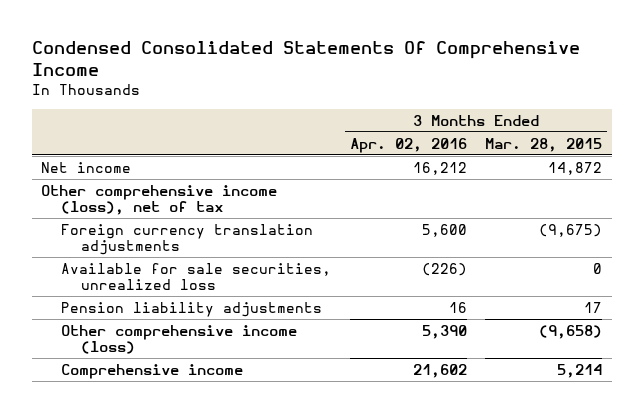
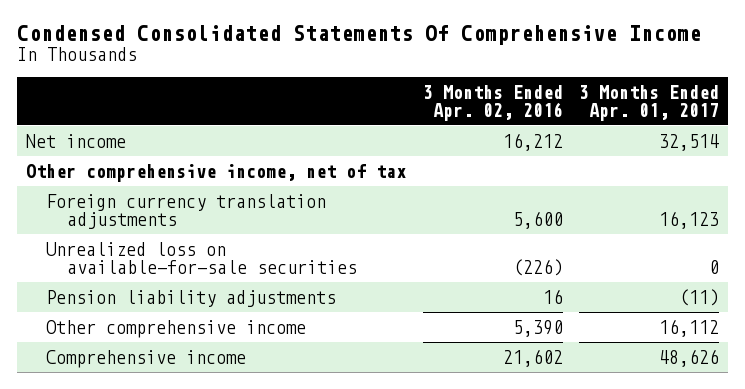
[485,137,603,152] Mar. 28, 2015 -> none
none -> [579,84,720,121] 3 Months Ended Apr. 01, 2017
[41,184,278,216] Other comprehensive income (loss), net of tax -> [25,163,406,182] Other comprehensive income, net of tax
[61,262,332,291] Available for sale securities, unrealized loss -> [46,241,358,275] Unrealized loss on available-for-sale securities
[61,324,298,355] Other comprehensive income (loss) -> [46,319,307,338] Other comprehensive income

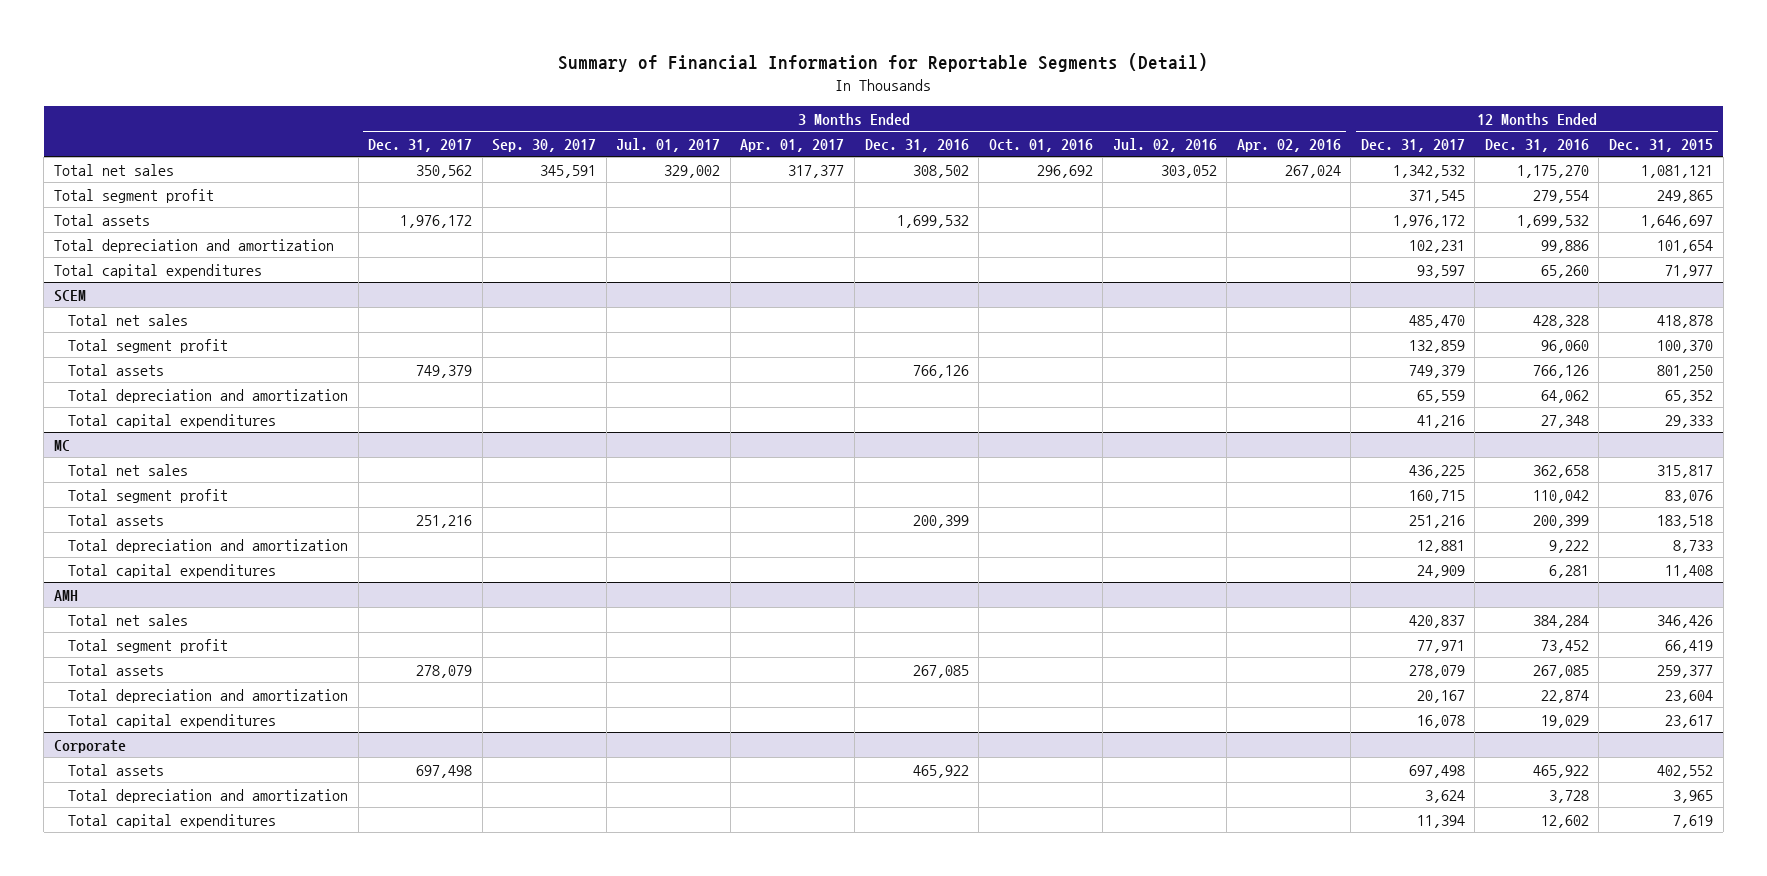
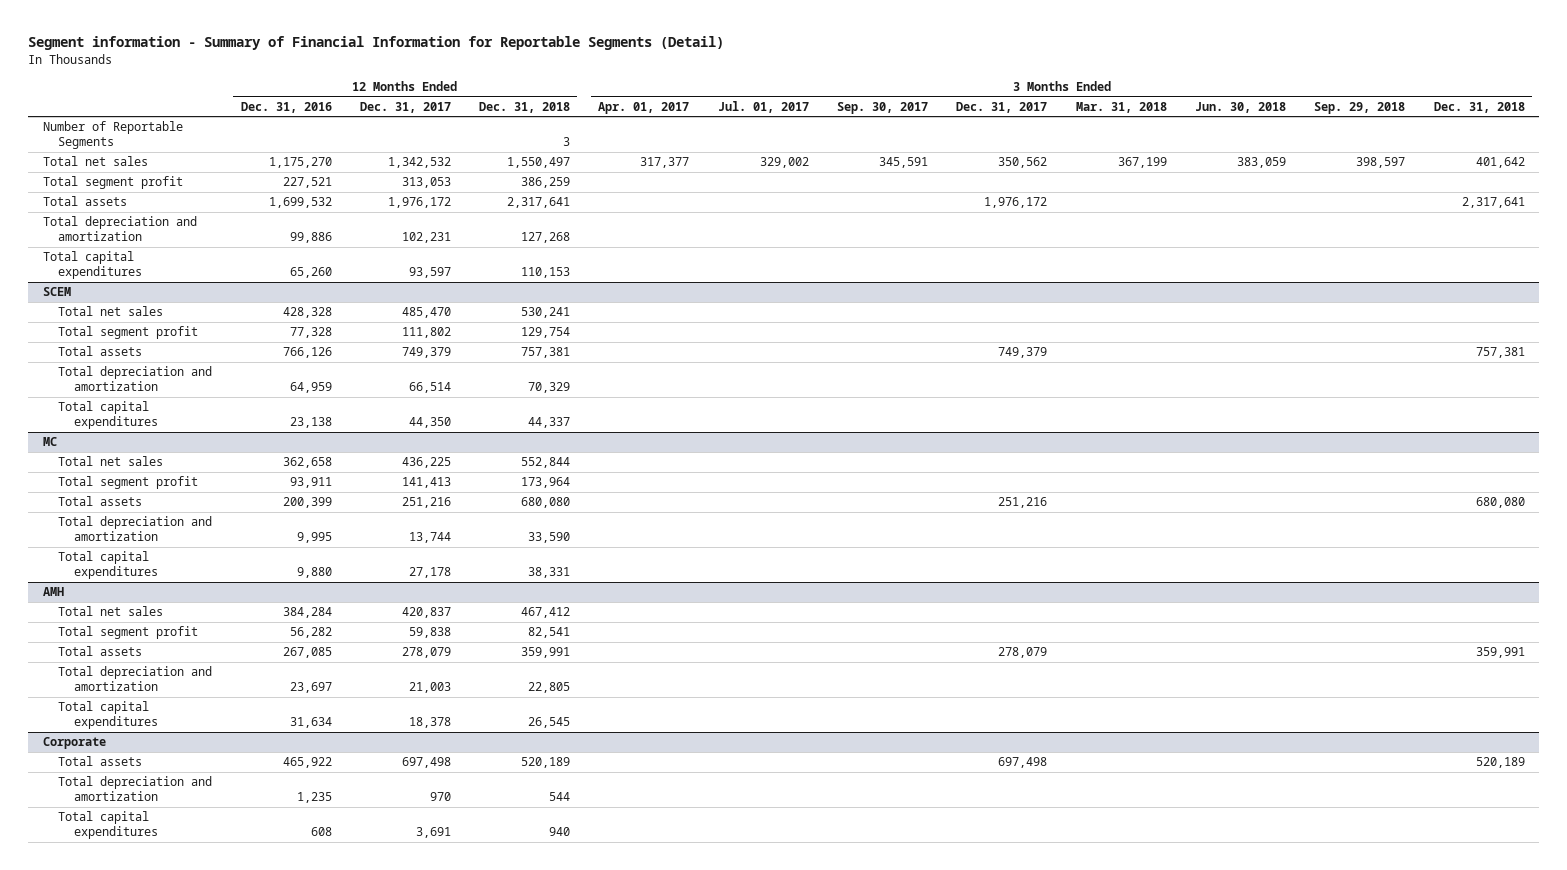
[558,53,1209,73] Summary of Financial Information for Reportable Segments (Detail) -> [28,36,725,51] Segment information - Summary of Financial Information for Reportable Segments (Detail)
[864,138,969,152] Dec. 31, 2016 -> none
[988,138,1093,152] Oct. 01, 2016 -> none
[1112,137,1217,152] Jul. 02, 2016 -> none
[1236,138,1341,152] Apr. 02, 2016 -> none
[1609,138,1714,152] Dec. 31, 2015 -> none
none -> [479,101,571,113] Dec. 31, 2018
none -> [1075,101,1167,113] Mar. 31, 2018
none -> [1195,101,1287,113] Jun. 30, 2018
none -> [1314,101,1406,114] Sep. 29, 2018
none -> [1433,101,1525,113] Dec. 31, 2018
none -> [42,121,183,150] Number of Reportable Segments
[1408,189,1465,203] 371,545 -> [401,177,451,189] 313,053
[1532,189,1589,203] 279,554 -> [282,177,332,189] 227,521
[1408,339,1465,353] 132,859 -> [401,327,451,339] 111,802
[1540,339,1589,353] 96,060 -> [289,327,332,339] 77,328
[1416,389,1465,403] 65,559 -> [408,382,451,394] 66,514
[1540,389,1589,403] 64,062 -> [289,382,332,394] 64,959
[1416,414,1465,428] 41,216 -> [408,417,451,429] 44,350
[1540,414,1589,428] 27,348 -> [289,417,332,429] 23,138
[1408,489,1465,503] 160,715 -> [401,477,451,489] 141,413
[1532,489,1589,503] 110,042 -> [289,477,332,489] 93,911
[1416,539,1465,553] 12,881 -> [408,532,451,544] 13,744
[1548,539,1589,553] 9,222 -> [296,532,332,544] 9,995
[1416,564,1465,578] 24,909 -> [408,567,451,579] 27,178
[1548,564,1589,578] 6,281 -> [296,567,332,579] 9,880
[1416,639,1465,653] 77,971 -> [408,627,451,639] 59,838
[1540,639,1589,653] 73,452 -> [289,627,332,639] 56,282
[1416,689,1465,703] 20,167 -> [408,682,451,694] 21,003
[1540,689,1589,703] 22,874 -> [289,682,332,694] 23,697
[1416,714,1465,728] 16,078 -> [408,717,451,729] 18,378
[1540,714,1589,728] 19,029 -> [289,717,332,729] 31,634
[1424,789,1465,803] 3,624 -> [429,792,451,802] 970
[1548,789,1589,803] 3,728 -> [296,792,332,804] 1,235
[1416,814,1465,828] 11,394 -> [415,827,451,839] 3,691
[1540,814,1589,828] 12,602 -> [310,827,332,837] 608

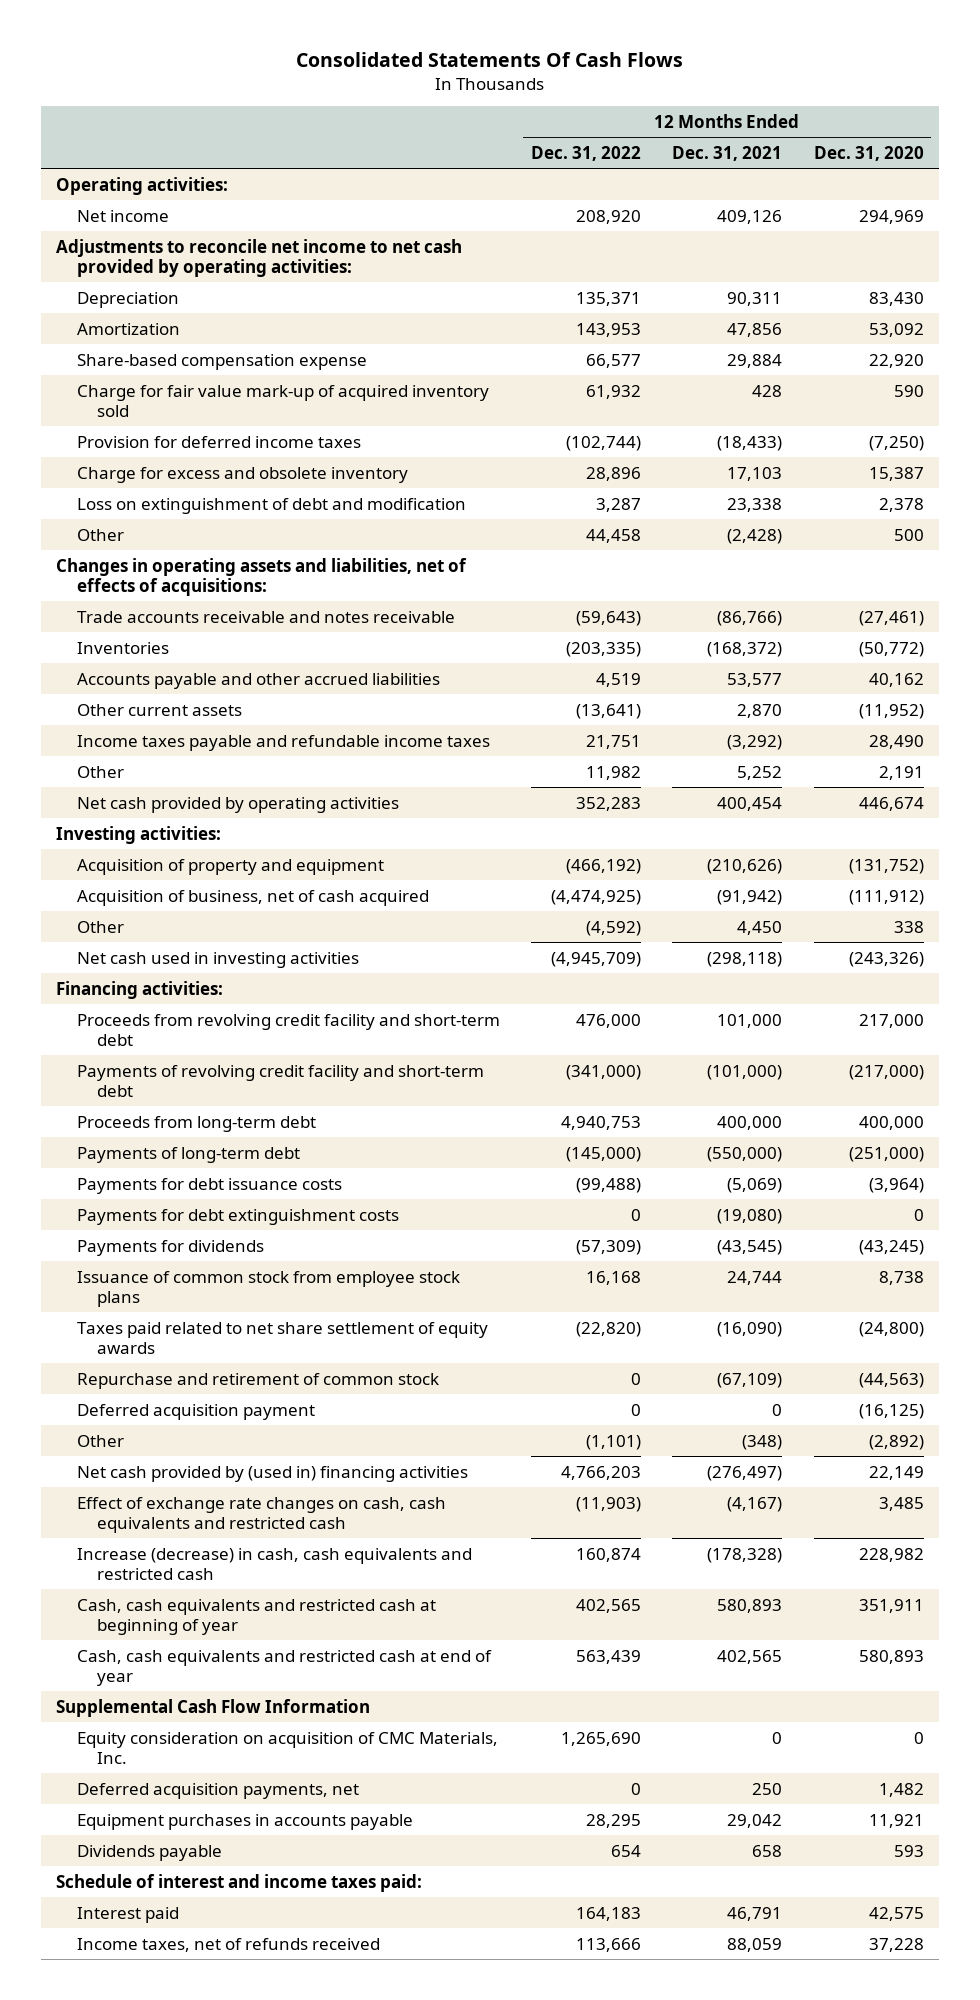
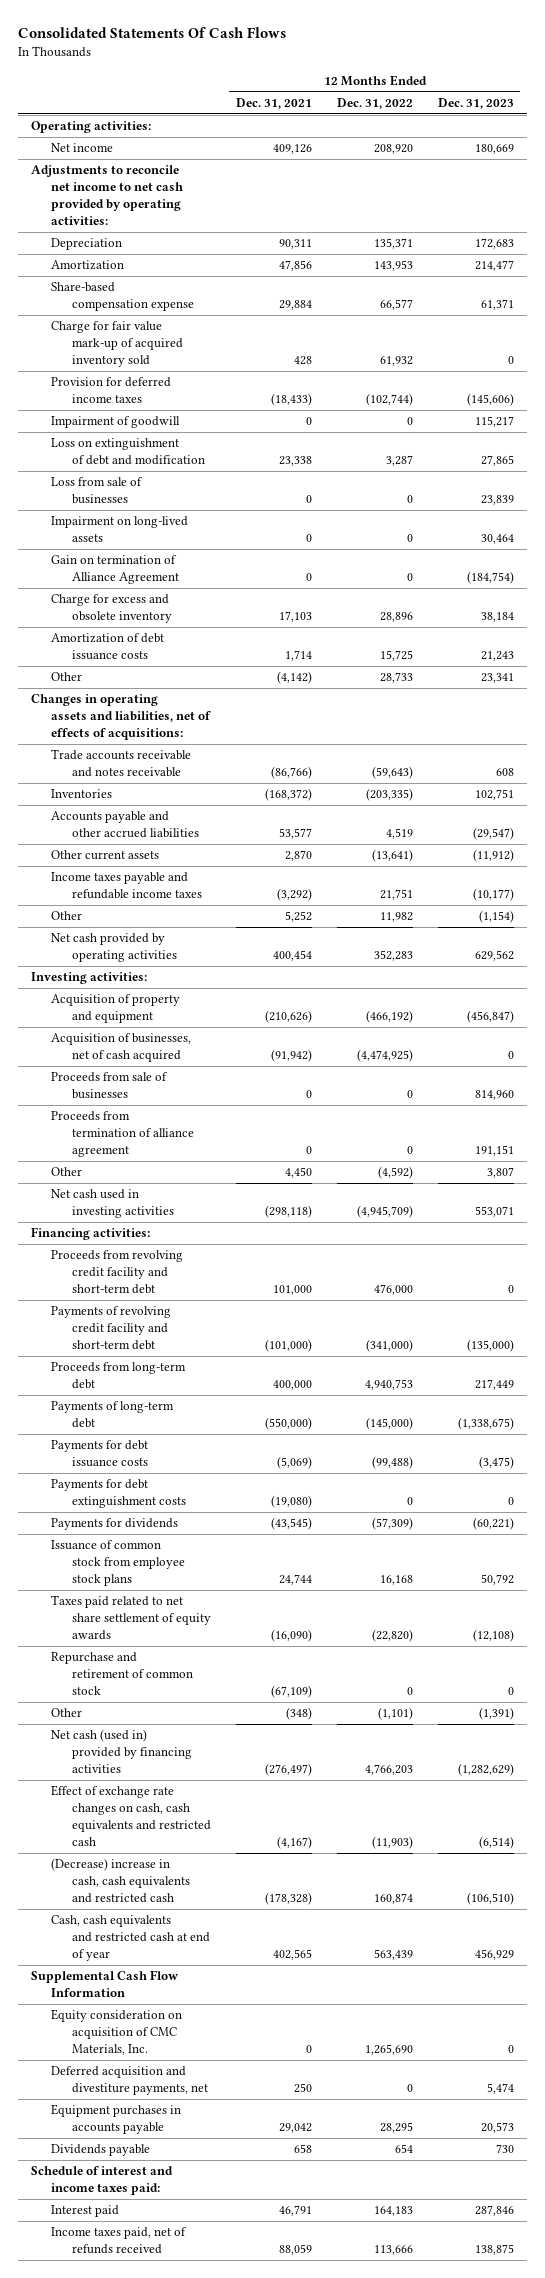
[813,145,924,161] Dec. 31, 2020 -> none
none -> [438,97,515,109] Dec. 31, 2023
none -> [51,416,181,429] Impairment of goodwill
none -> [51,477,144,505] Loss from sale of businesses
none -> [51,516,189,543] Impairment on long-lived assets
none -> [51,555,179,585] Gain on termination of Alliance Agreement
[76,466,408,483] Charge for excess and obsolete inventory -> [51,594,172,624] Charge for excess and obsolete inventory
none -> [51,633,165,661] Amortization of debt issuance costs
[586,528,642,543] 44,458 -> [379,672,413,684] 28,733
[727,528,783,544] (2,428) -> [276,671,312,685] (4,142)
[76,889,429,906] Acquisition of business, net of cash acquired -> [51,1033,192,1063] Acquisition of businesses, net of cash acquired
none -> [51,1072,169,1100] Proceeds from sale of businesses
none -> [51,1111,194,1158] Proceeds from termination of alliance agreement
[76,1403,315,1420] Deferred acquisition payment -> none
[76,1465,468,1482] Net cash provided by (used in) financing activities -> [51,1729,192,1774] Net cash (used in) provided by financing activities
[76,1598,436,1635] Cash, cash equivalents and restricted cash at beginning of year -> none
[76,1547,472,1580] Increase (decrease) in cash, cash equivalents and restricted cash -> [51,1858,190,1904] (Decrease) increase in cash, cash equivalents and restricted cash
[76,1782,359,1799] Deferred acquisition payments, net -> [51,2066,208,2096] Deferred acquisition and divestiture payments, net
[76,1937,380,1952] Income taxes, net of refunds received -> [51,2227,188,2255] Income taxes paid, net of refunds received

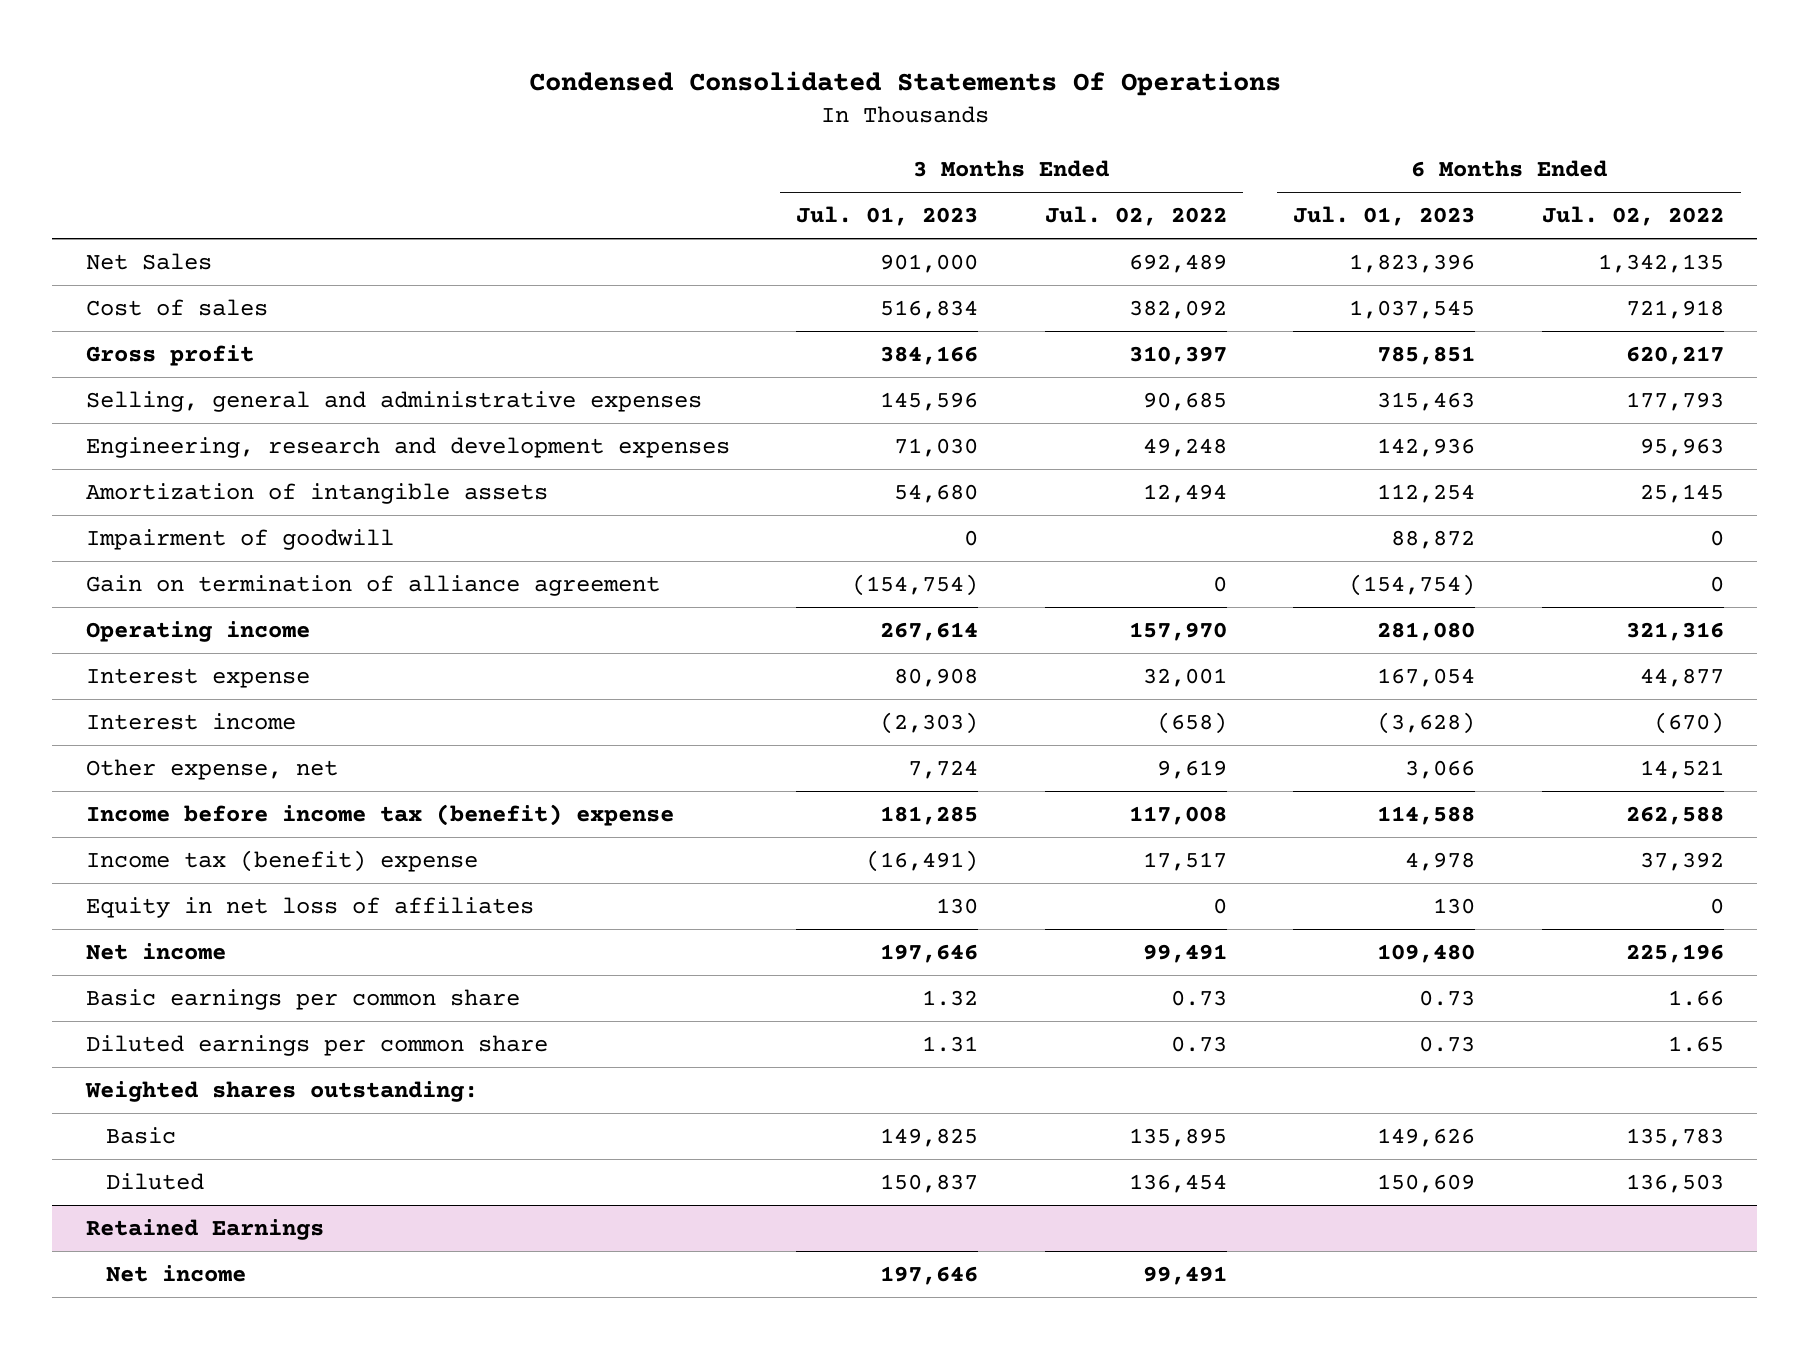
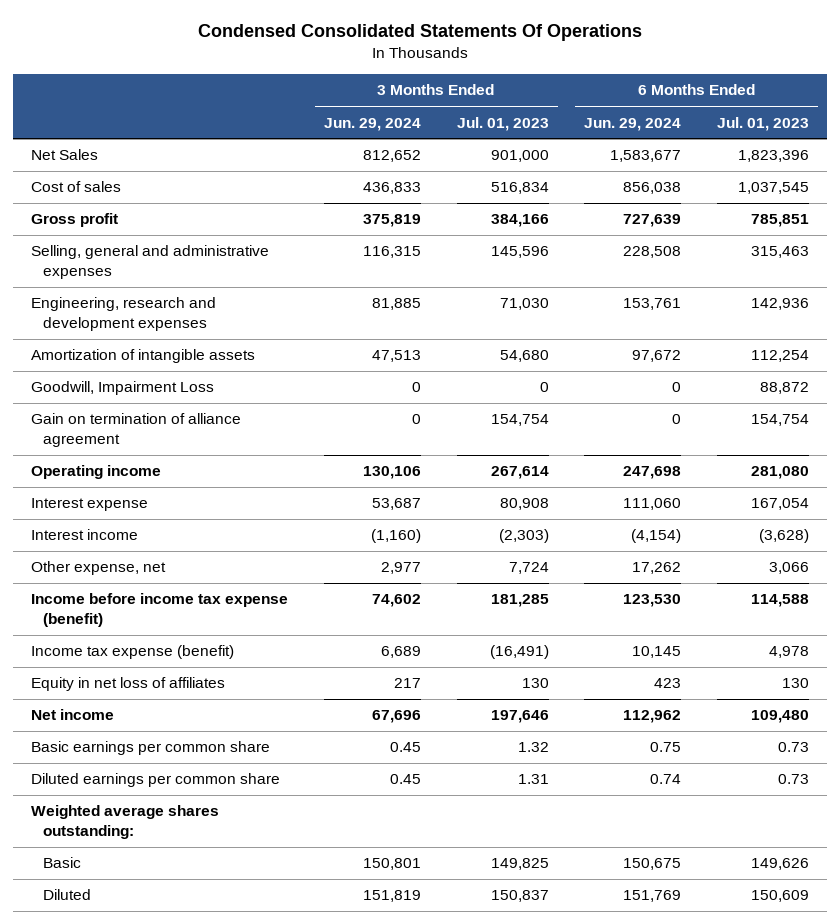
[1044,206,1227,227] Jul. 02, 2022 -> none
[1541,206,1724,227] Jul. 02, 2022 -> none
none -> [323,117,421,131] Jun. 29, 2024
none -> [584,117,682,131] Jun. 29, 2024
[85,528,394,550] Impairment of goodwill -> [30,381,214,396] Goodwill, Impairment Loss
[852,573,979,596] (154,754) -> [490,414,549,427] 154,754
[1349,573,1476,596] (154,754) -> [751,414,810,427] 154,754
[85,803,674,826] Income before income tax (benefit) expense -> [30,593,288,628] Income before income tax expense (benefit)
[85,849,478,872] Income tax (benefit) expense -> [30,645,234,660] Income tax expense (benefit)
[84,1080,478,1102] Weighted shares outstanding: -> [30,805,219,840] Weighted average shares outstanding:
[85,1218,324,1240] Retained Earnings -> none
[106,1264,247,1282] Net income -> none

